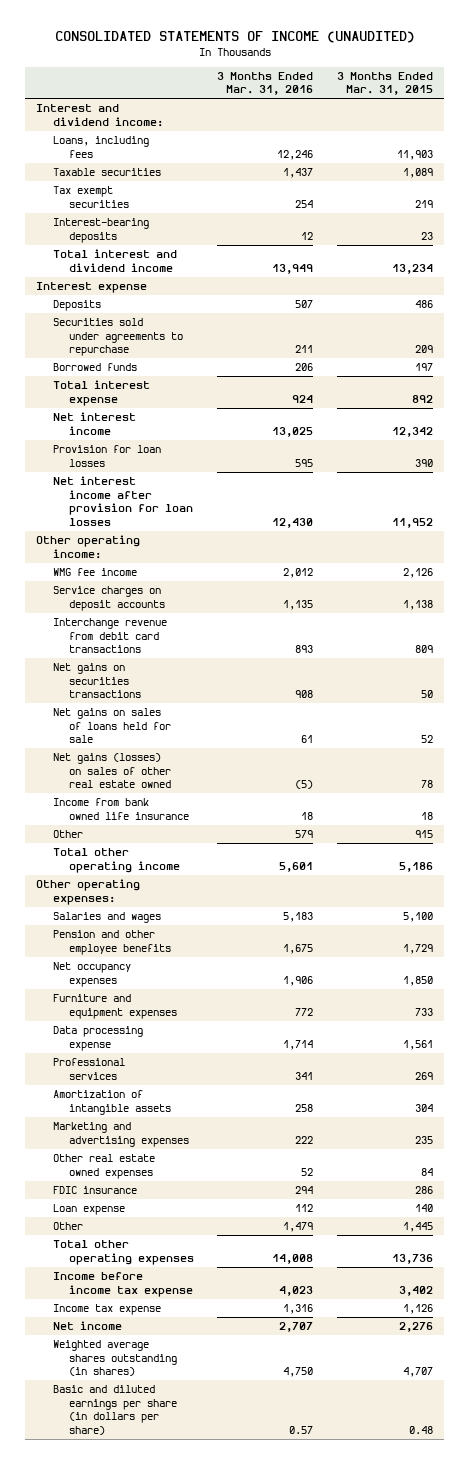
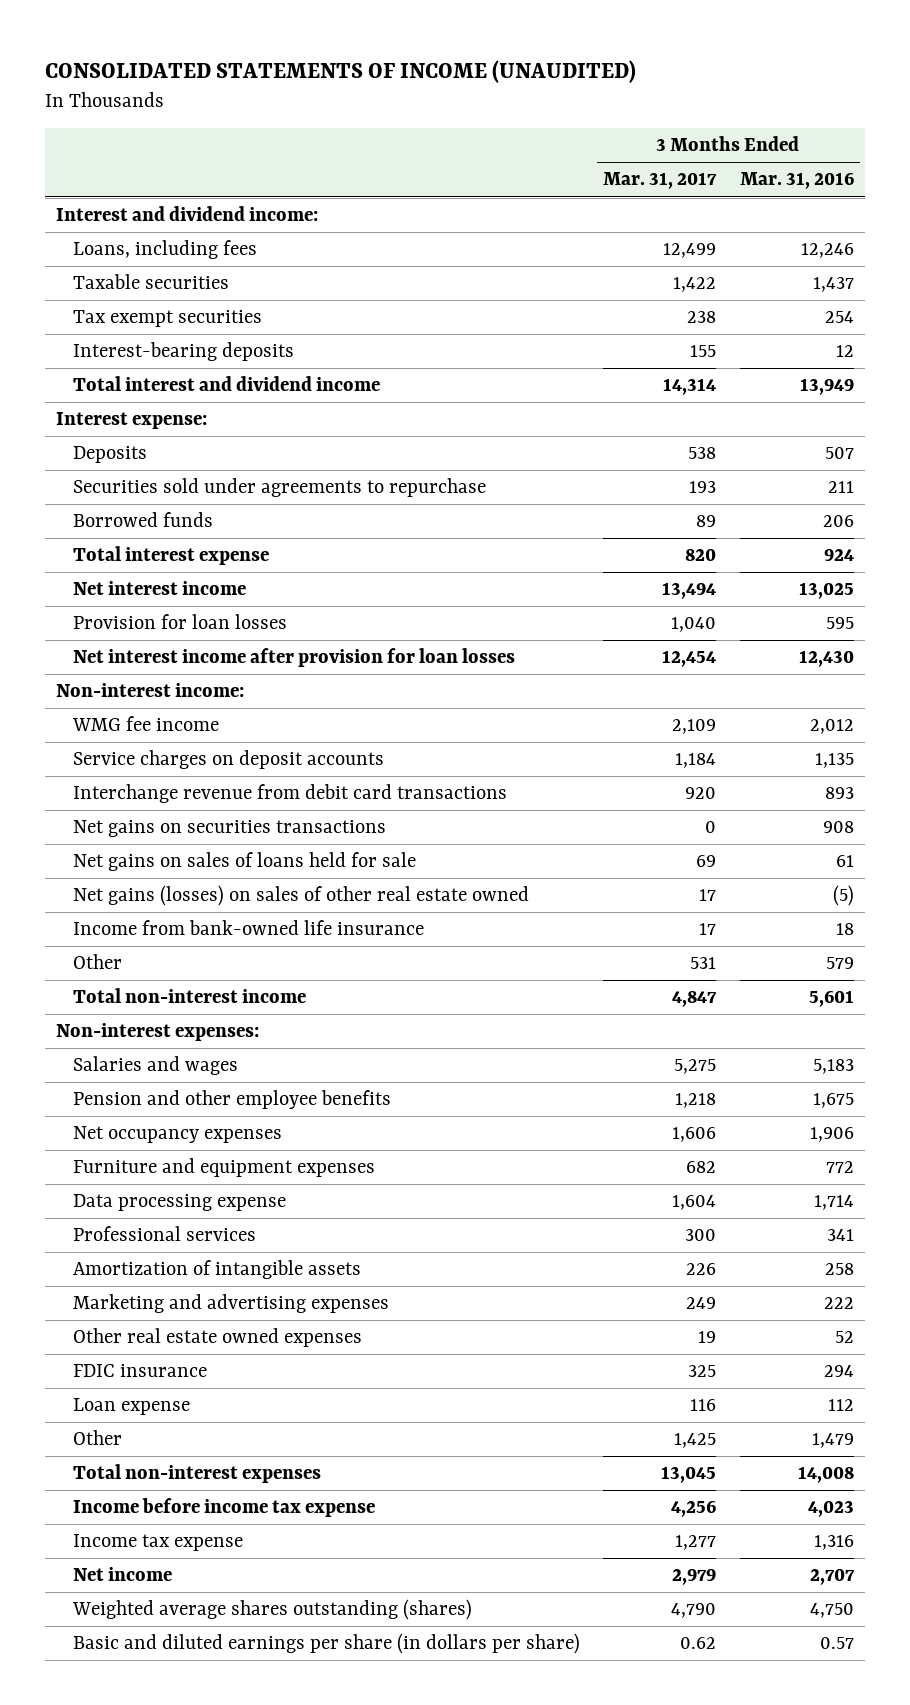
[336,71,433,96] 3 Months Ended Mar. 31, 2015 -> none
none -> [603,172,718,190] Mar. 31, 2017
[36,282,148,294] Interest expense -> [56,412,208,430] Interest expense:
[36,535,141,559] Other operating income: -> [56,683,245,698] Non-interest income:
[52,798,190,820] Income from bank owned life insurance -> [72,920,424,936] Income from bank-owned life insurance
[52,848,181,873] Total other operating income -> [72,988,306,1004] Total non-interest income
[36,879,141,905] Other operating expenses: -> [56,1023,260,1042] Non-interest expenses:
[52,1240,195,1265] Total other operating expenses -> [72,1464,321,1484] Total non-interest expenses
[52,1340,178,1377] Weighted average shares outstanding (in shares) -> [71,1599,472,1621] Weighted average shares outstanding (shares)

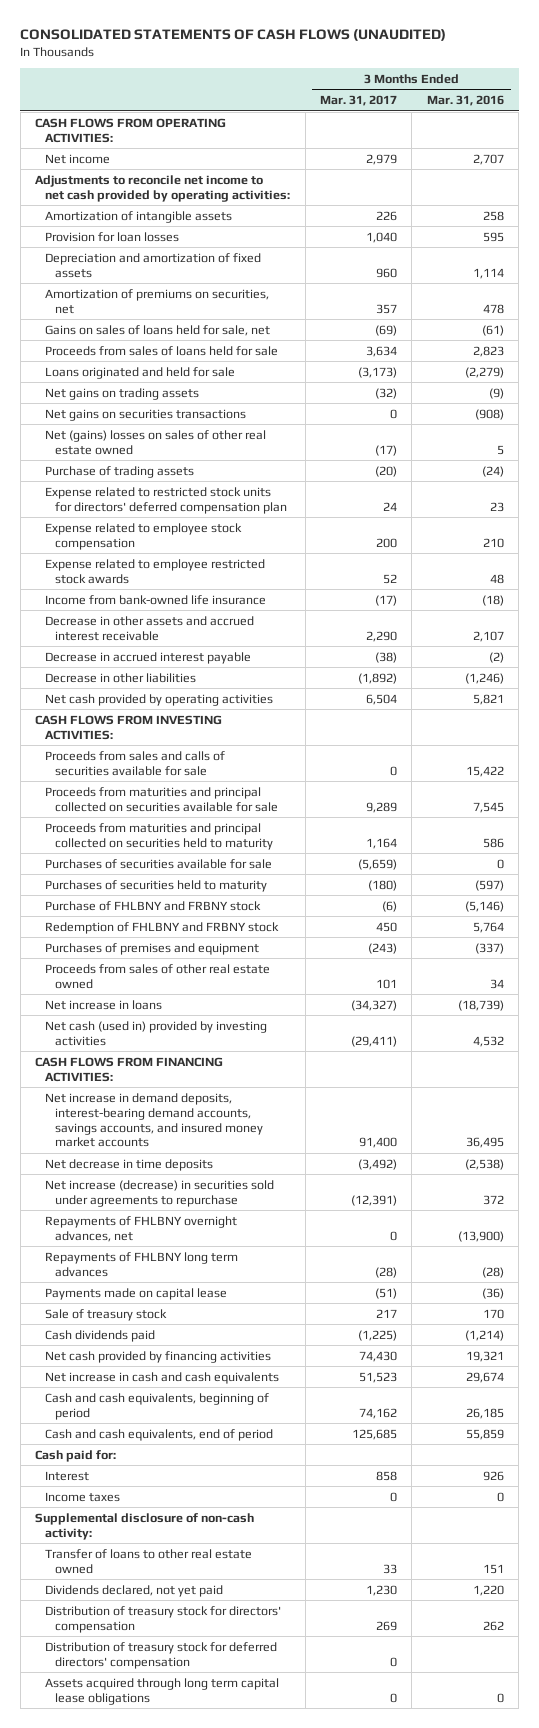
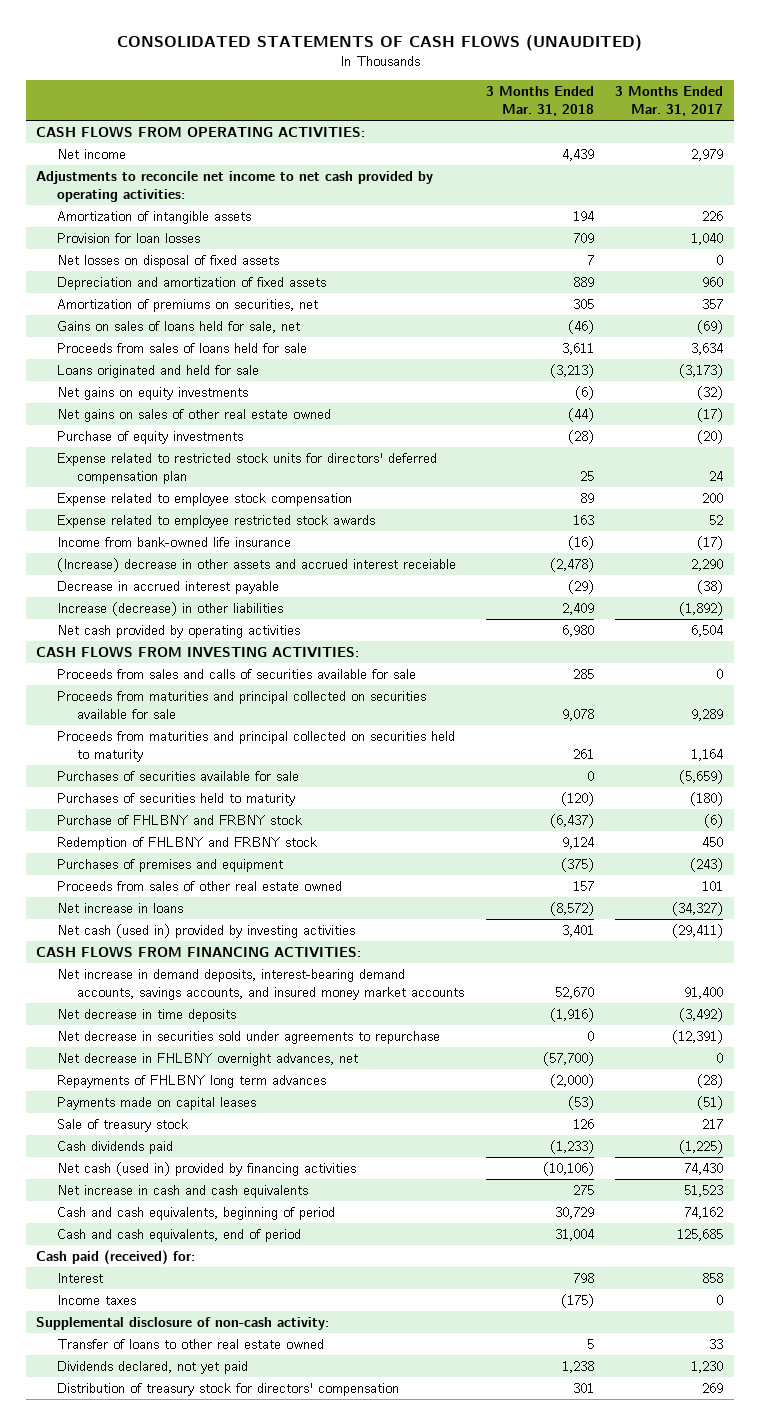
[426,95,504,107] Mar. 31, 2016 -> none
none -> [485,86,594,116] 3 Months Ended Mar. 31, 2018
none -> [56,254,279,268] Net losses on disposal of fixed assets
[45,387,200,400] Net gains on trading assets -> none
[45,408,247,421] Net gains on securities transactions -> none
none -> [56,386,248,400] Net gains on equity investments
[45,429,267,455] Net (gains) losses on sales of other real estate owned -> [56,408,331,422] Net gains on sales of other real estate owned
[45,465,195,478] Purchase of trading assets -> [56,430,243,444] Purchase of equity investments
[45,615,255,641] Decrease in other assets and accrued interest receivable -> [56,557,456,572] (Increase) decrease in other assets and accrued interest receiable
[45,672,197,683] Decrease in other liabilities -> [56,601,283,616] Increase (decrease) in other liabilities
[45,1179,275,1207] Net increase (decrease) in securities sold under agreements to repurchase -> [56,1030,440,1044] Net decrease in securities sold under agreements to repurchase
[45,1215,238,1242] Repayments of FHLBNY overnight advances, net -> [56,1052,358,1066] Net decrease in FHLBNY overnight advances, net
[45,1287,228,1300] Payments made on capital lease -> [56,1096,256,1110] Payments made on capital leases
[45,1350,272,1363] Net cash provided by financing activities -> [56,1161,356,1176] Net cash (used in) provided by financing activities
[34,1449,116,1462] Cash paid for: -> [36,1249,196,1265] Cash paid (received) for:
[45,1641,278,1669] Distribution of treasury stock for deferred directors' compensation -> none
[45,1677,280,1705] Assets acquired through long term capital lease obligations -> none

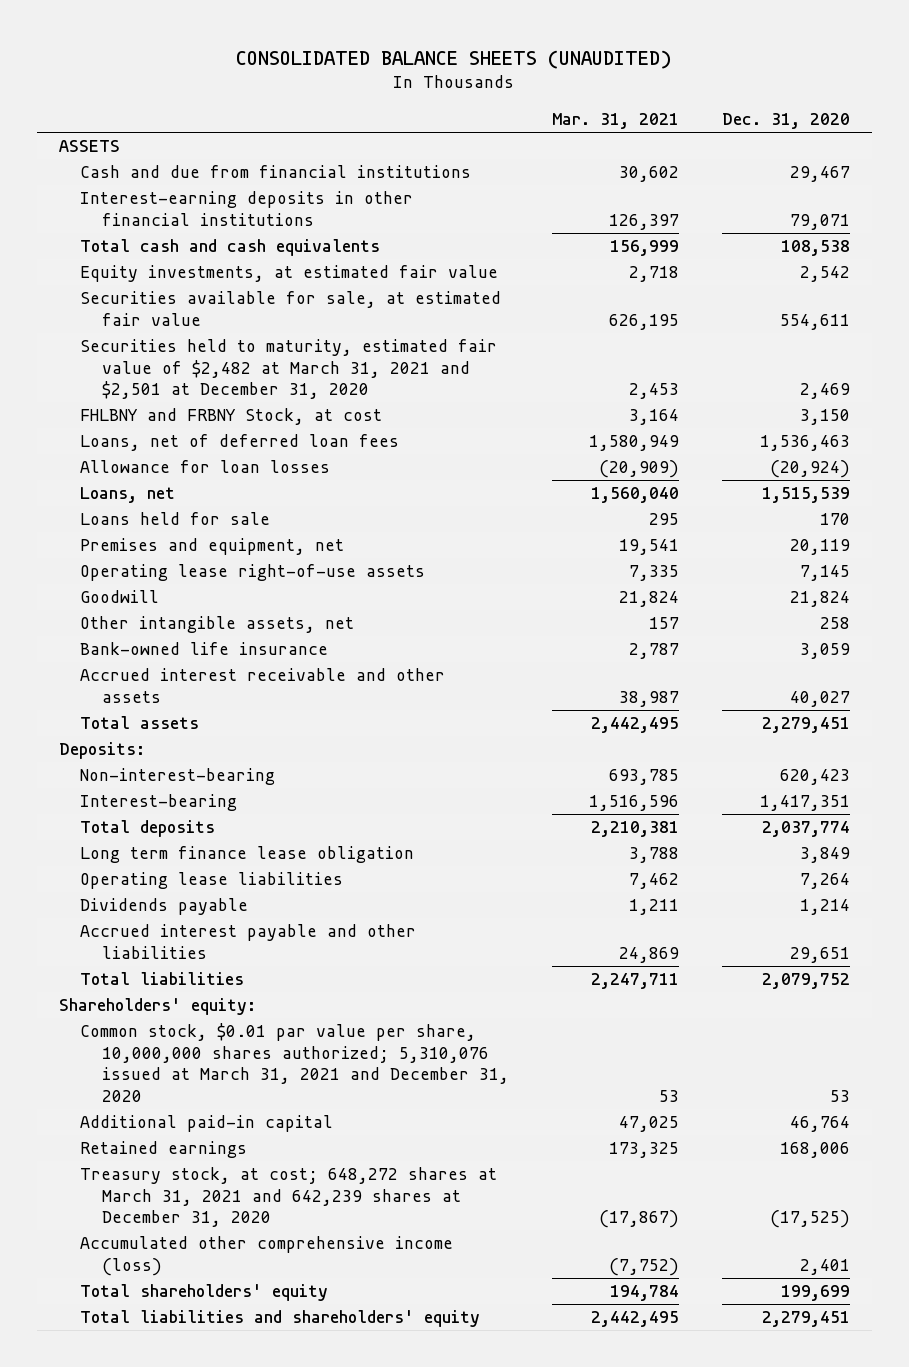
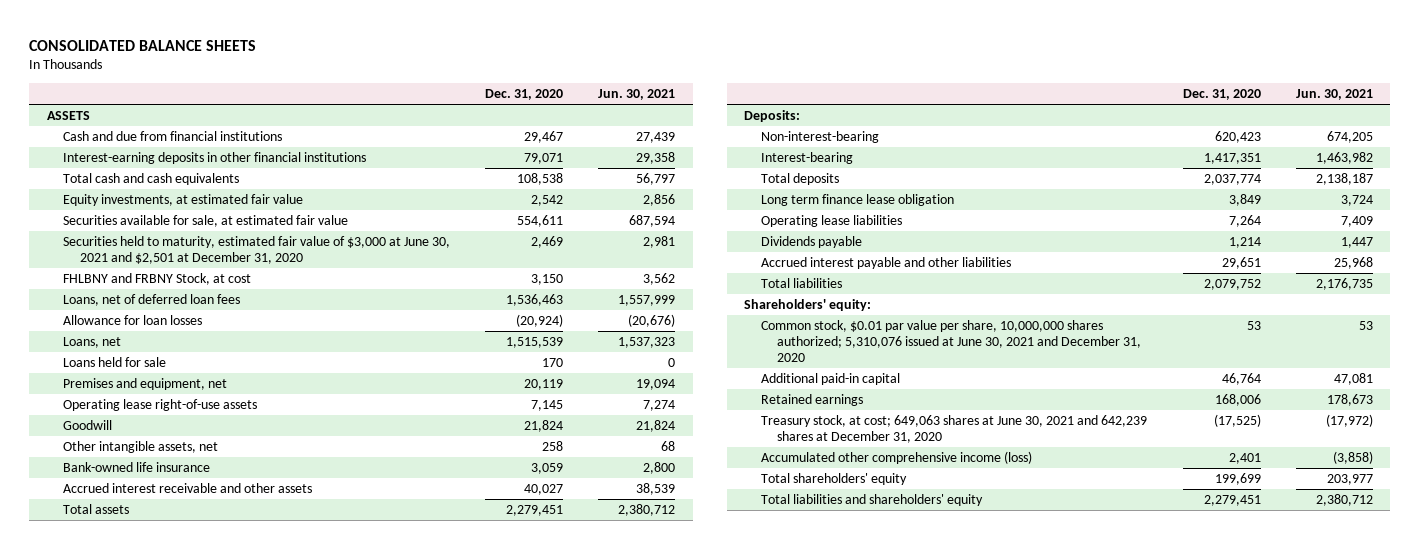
[236,49,673,69] CONSOLIDATED BALANCE SHEETS (UNAUDITED) -> [29,39,257,51] CONSOLIDATED BALANCE SHEETS
[551,113,679,130] Mar. 31, 2021 -> none
none -> [598,88,676,100] Jun. 30, 2021
[80,339,498,400] Securities held to maturity, estimated fair value of $2,482 at March 31, 2021 and $2,501 at December 31, 2020 -> [63,236,451,264] Securities held to maturity, estimated fair value of $3,000 at June 30, 2021 and $2,501 at December 31, 2020
[80,1023,509,1103] Common stock, $0.01 par value per share, 10,000,000 shares authorized; 5,310,076 issued at March 31, 2021 and December 31, 2020 -> [760,320,1142,362] Common stock, $0.01 par value per share, 10,000,000 shares authorized; 5,310,076 issued at June 30, 2021 and December 31, 2020
[80,1167,498,1228] Treasury stock, at cost; 648,272 shares at March 31, 2021 and 642,239 shares at December 31, 2020 -> [760,415,1147,443] Treasury stock, at cost; 649,063 shares at June 30, 2021 and 642,239 shares at December 31, 2020

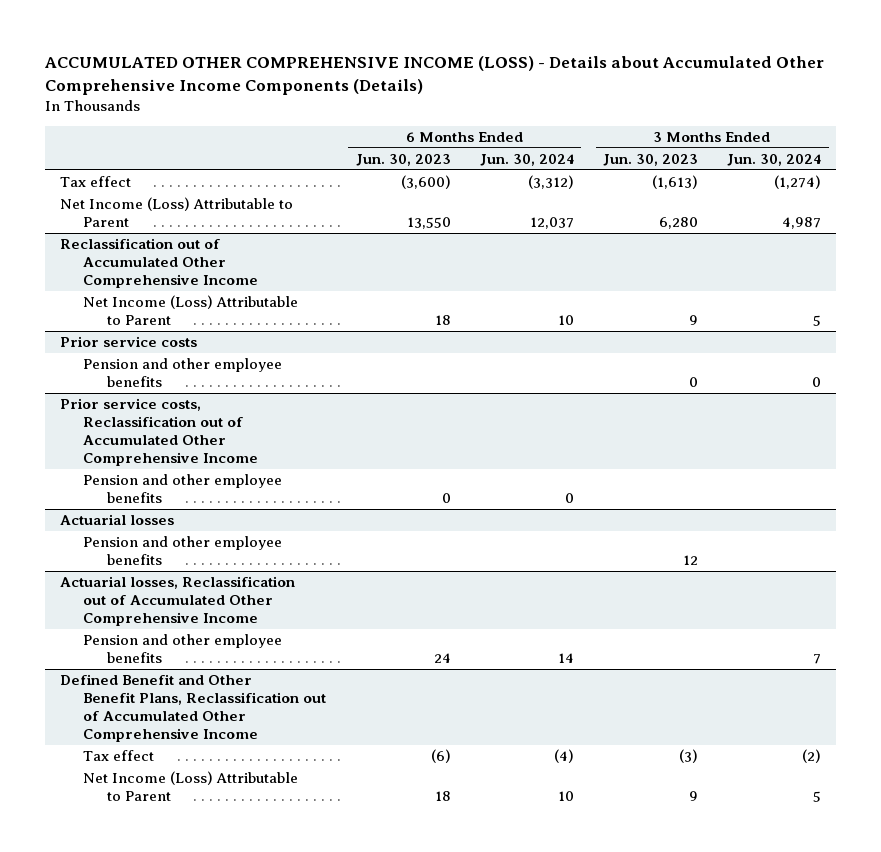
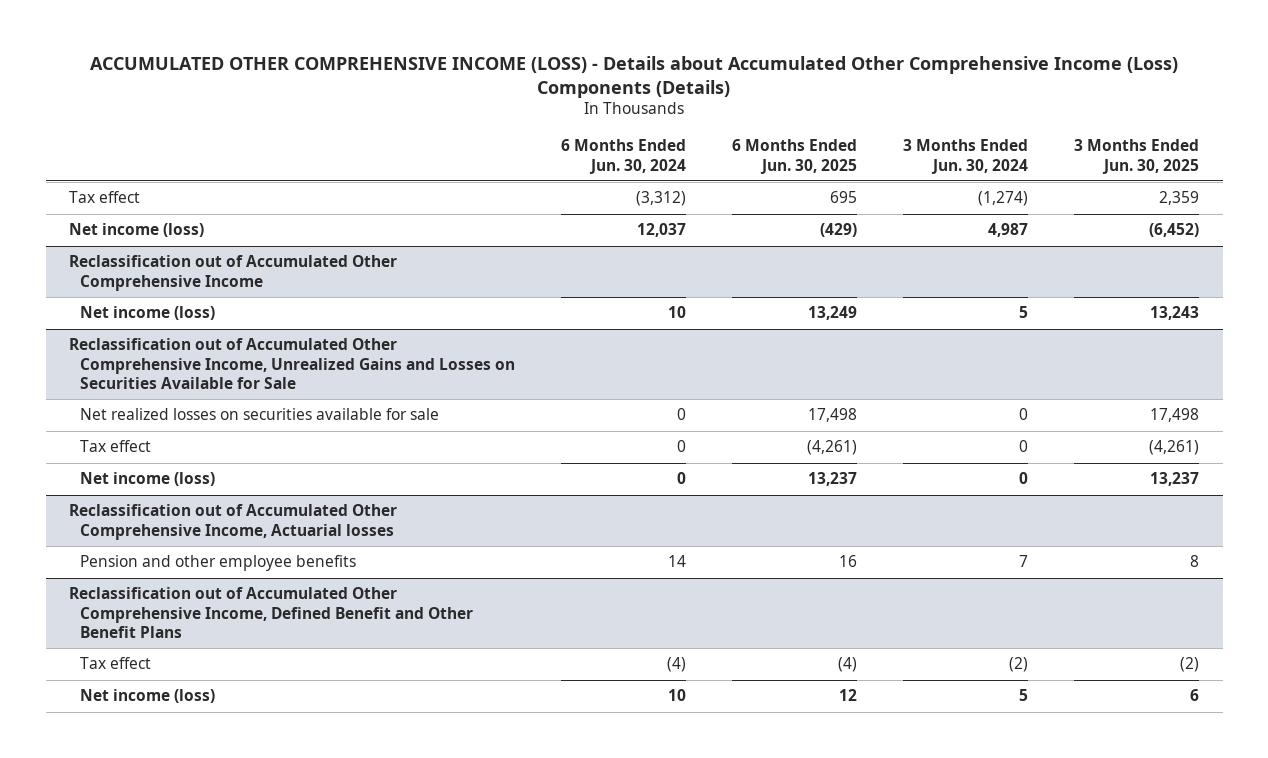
[44,56,825,96] ACCUMULATED OTHER COMPREHENSIVE INCOME (LOSS) - Details about Accumulated Other Comprehensive Income Components (Details) -> [90,55,1179,98] ACCUMULATED OTHER COMPREHENSIVE INCOME (LOSS) - Details about Accumulated Other Comprehensive Income (Loss) Components (Details)
[355,153,451,166] Jun. 30, 2023 -> none
[603,153,699,166] Jun. 30, 2023 -> none
none -> [732,139,858,174] 6 Months Ended Jun. 30, 2025
none -> [1074,139,1200,174] 3 Months Ended Jun. 30, 2025
[59,196,293,228] Net Income (Loss) Attributable to Parent -> [68,223,204,238] Net income (loss)
[59,335,197,347] Prior service costs -> none
[83,357,283,388] Pension and other employee benefits -> none
[59,397,259,467] Prior service costs, Reclassification out of Accumulated Other Comprehensive Income -> none
[83,473,283,504] Pension and other employee benefits -> none
[59,513,174,525] Actuarial losses -> none
[83,535,283,566] Pension and other employee benefits -> none
[83,294,299,326] Net Income (Loss) Attributable to Parent -> [79,306,215,321] Net income (loss)
none -> [68,338,515,390] Reclassification out of Accumulated Other Comprehensive Income, Unrealized Gains and Losses on Securities Available for Sale
none -> [79,408,439,421] Net realized losses on securities available for sale
none -> [79,440,151,453] Tax effect
none -> [79,472,215,487] Net income (loss)
[59,575,295,627] Actuarial losses, Reclassification out of Accumulated Other Comprehensive Income -> [68,504,397,540] Reclassification out of Accumulated Other Comprehensive Income, Actuarial losses
[59,673,327,743] Defined Benefit and Other Benefit Plans, Reclassification out of Accumulated Other Comprehensive Income -> [68,587,473,639] Reclassification out of Accumulated Other Comprehensive Income, Defined Benefit and Other Benefit Plans
[83,770,299,802] Net Income (Loss) Attributable to Parent -> [79,689,215,704] Net income (loss)

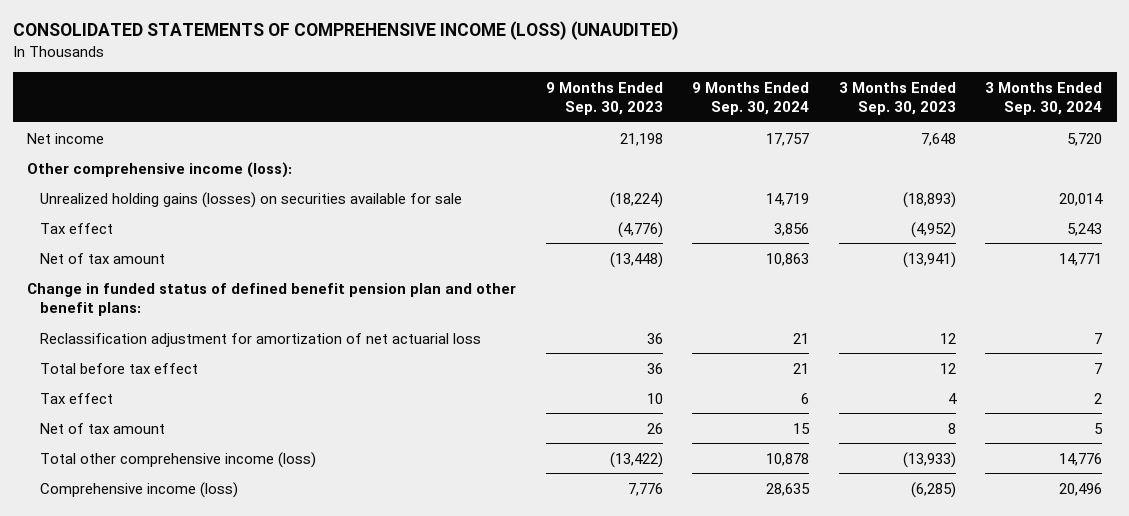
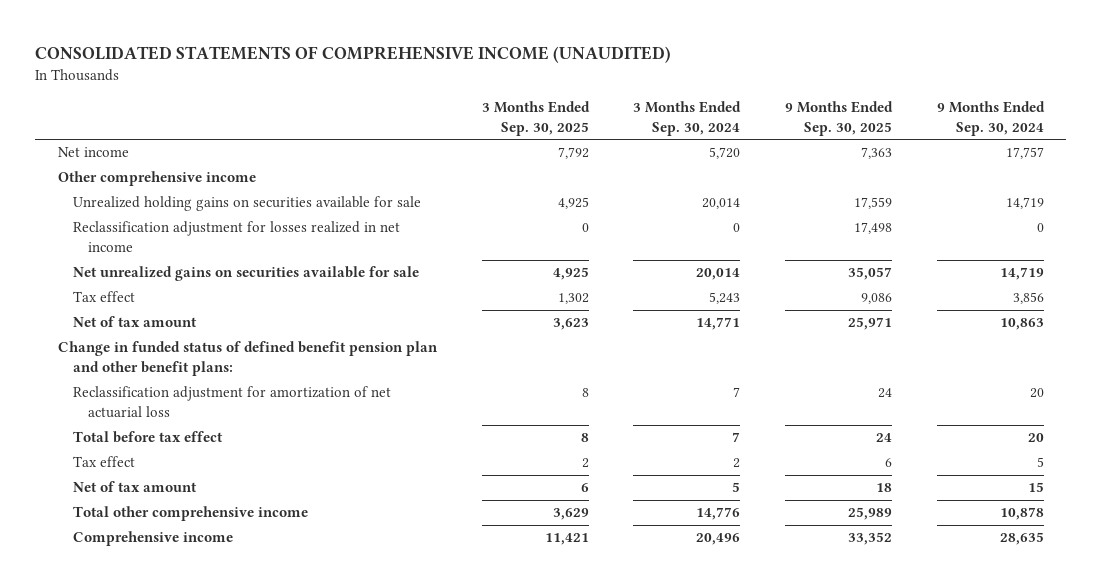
[12,21,679,41] CONSOLIDATED STATEMENTS OF COMPREHENSIVE INCOME (LOSS) (UNAUDITED) -> [35,46,672,64] CONSOLIDATED STATEMENTS OF COMPREHENSIVE INCOME (UNAUDITED)
[545,81,663,115] 9 Months Ended Sep. 30, 2023 -> none
[838,81,956,115] 3 Months Ended Sep. 30, 2023 -> none
none -> [481,101,590,136] 3 Months Ended Sep. 30, 2025
none -> [784,101,893,136] 9 Months Ended Sep. 30, 2025
[27,161,293,178] Other comprehensive income (loss): -> [57,171,256,187] Other comprehensive income
[39,191,462,208] Unrealized holding gains (losses) on securities available for sale -> [73,196,422,212] Unrealized holding gains on securities available for sale
none -> [73,221,401,253] Reclassification adjustment for losses realized in net income
none -> [73,266,420,282] Net unrealized gains on securities available for sale
[793,332,810,344] 21 -> [1029,388,1044,399] 20
[793,362,810,374] 21 -> [1027,433,1044,443] 20
[801,392,810,404] 6 -> [1036,457,1044,468] 5
[39,451,316,468] Total other comprehensive income (loss) -> [73,506,309,522] Total other comprehensive income
[39,481,238,498] Comprehensive income (loss) -> [73,531,234,547] Comprehensive income

